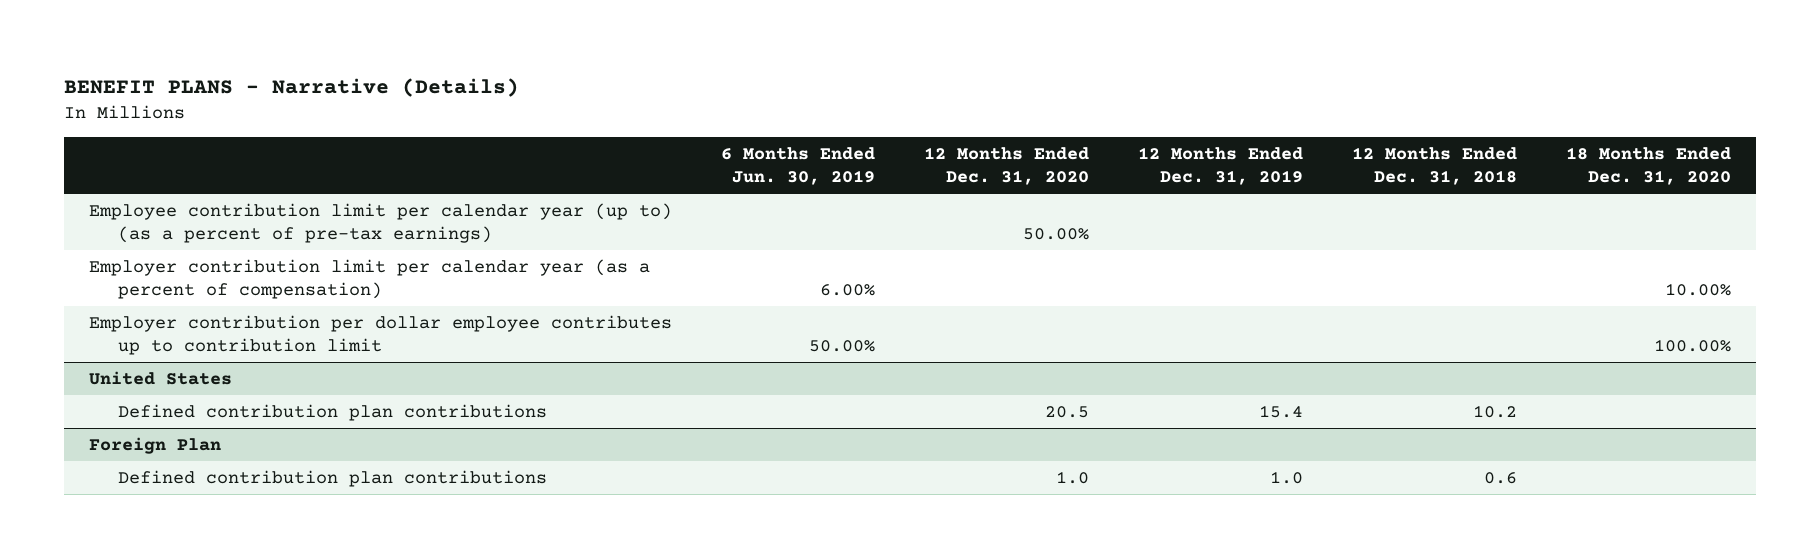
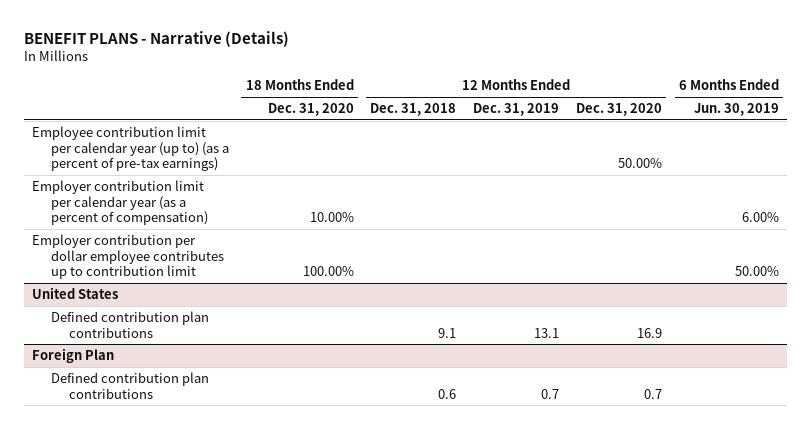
[1045,406,1090,419] 20.5 -> [637,327,663,338] 16.9
[1259,405,1304,419] 15.4 -> [534,327,560,338] 13.1
[1473,405,1518,419] 10.2 -> [438,327,457,338] 9.1
[1056,471,1090,485] 1.0 -> [644,388,663,399] 0.7
[1270,471,1304,485] 1.0 -> [541,388,560,399] 0.7

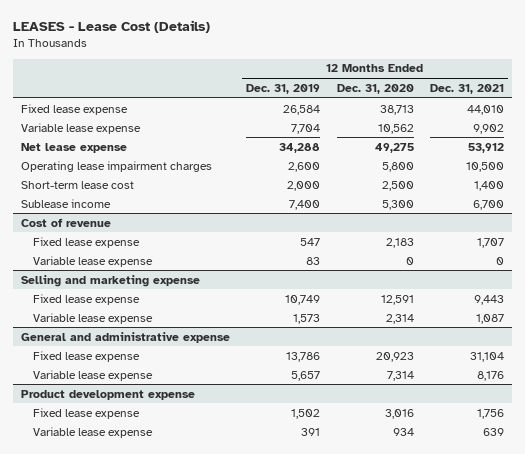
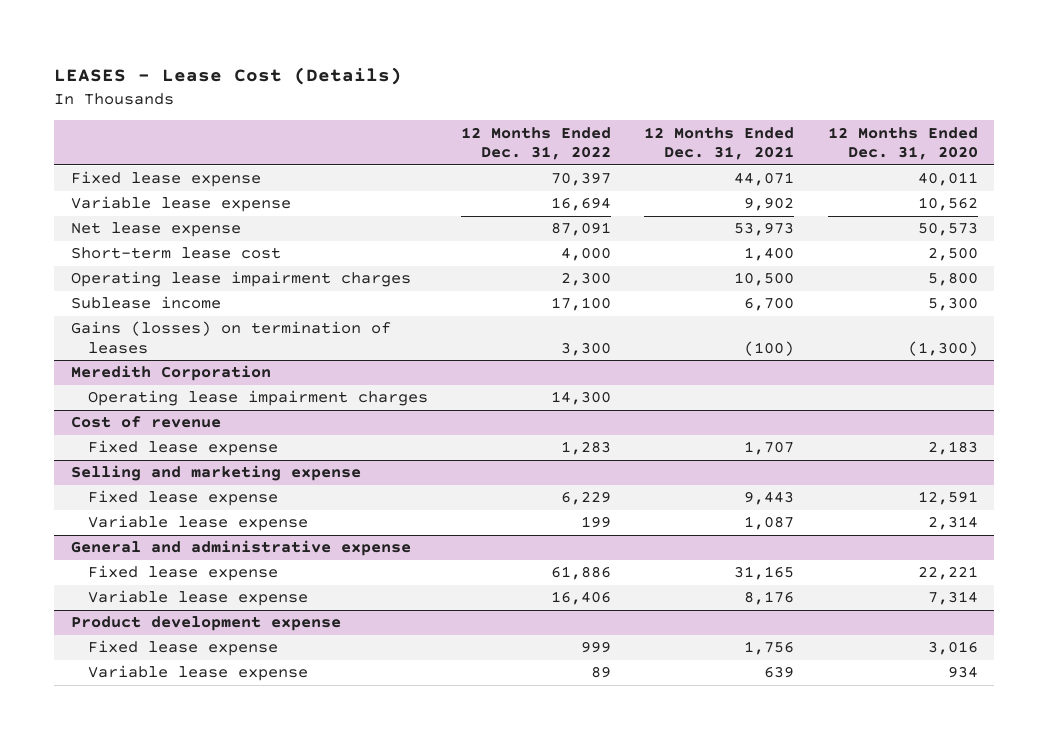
[246,83,321,94] Dec. 31, 2019 -> none
none -> [461,126,612,161] 12 Months Ended Dec. 31, 2022
[379,104,414,115] 38,713 -> [917,172,978,187] 40,011
[467,104,505,115] 44,010 -> [734,172,795,187] 44,071
[374,142,414,153] 49,275 -> [917,222,978,237] 50,573
[468,142,505,153] 53,912 -> [734,222,795,237] 53,973
[20,160,212,172] Operating lease impairment charges -> [70,271,411,288] Operating lease impairment charges
none -> [70,321,391,354] Gains (losses) on termination of leases
none -> [70,365,271,382] Meredith Corporation
none -> [88,390,429,407] Operating lease impairment charges
[32,255,153,267] Variable lease expense -> none
[375,351,414,362] 20,923 -> [917,566,978,581] 22,221
[470,351,505,362] 31,104 -> [734,566,795,581] 31,165

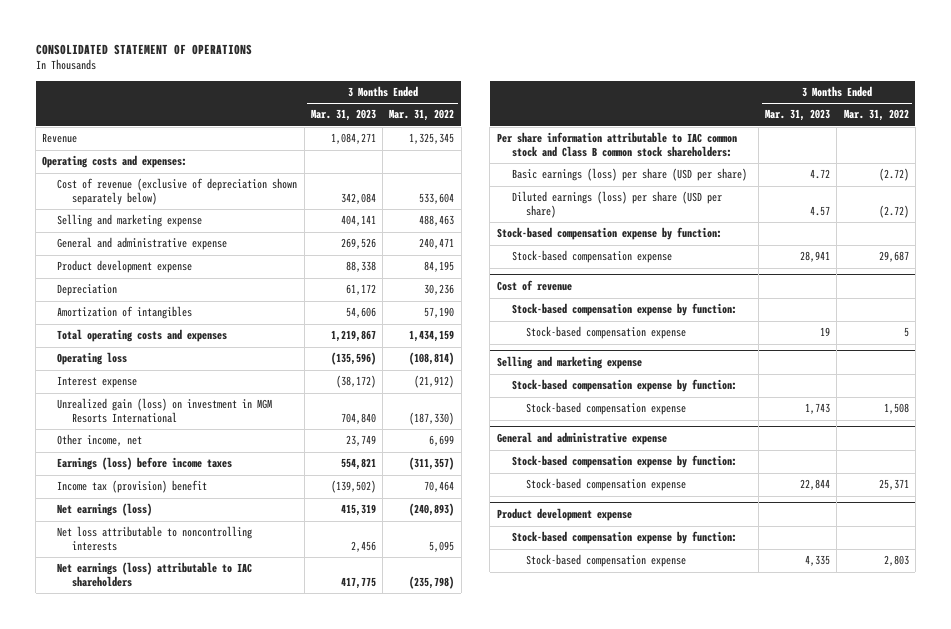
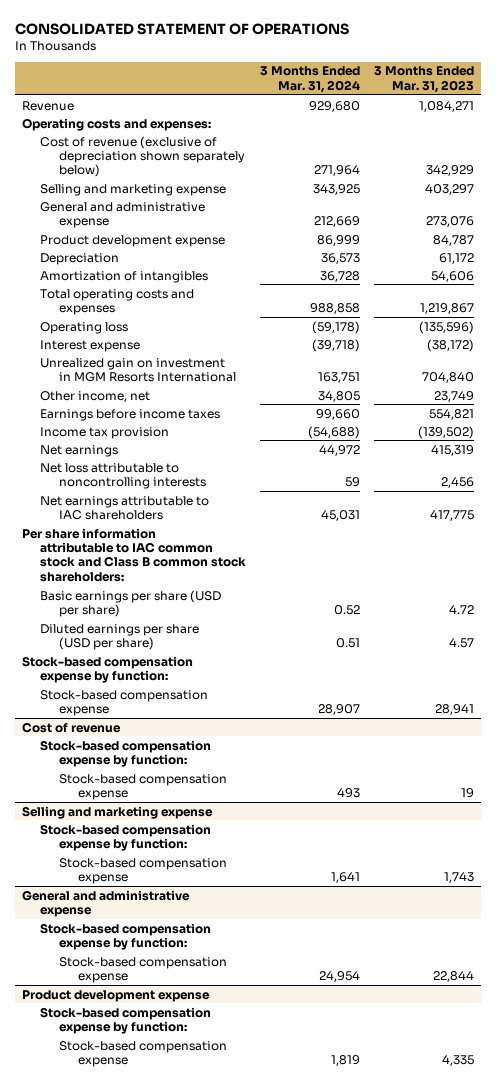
[389,109,455,122] Mar. 31, 2022 -> none
none -> [260,66,361,93] 3 Months Ended Mar. 31, 2024
[340,193,376,205] 342,084 -> [426,165,475,177] 342,929
[340,215,376,227] 404,141 -> [425,183,475,195] 403,297
[340,238,376,250] 269,526 -> [426,215,475,227] 273,076
[345,261,376,273] 88,338 -> [433,234,475,246] 84,787
[57,398,273,424] Unrealized gain (loss) on investment in MGM Resorts International -> [40,357,237,382] Unrealized gain on investment in MGM Resorts International
[57,457,233,471] Earnings (loss) before income taxes -> [40,408,221,421] Earnings before income taxes
[57,480,208,494] Income tax (provision) benefit -> [40,426,170,439] Income tax provision
[57,503,153,517] Net earnings (loss) -> [40,444,119,457] Net earnings
[57,562,253,588] Net earnings (loss) attributable to IAC shareholders -> [40,495,210,520] Net earnings attributable to IAC shareholders
[511,168,747,182] Basic earnings (loss) per share (USD per share) -> [40,589,222,617] Basic earnings per share (USD per share)
[511,191,722,219] Diluted earnings (loss) per share (USD per share) -> [40,623,200,650] Diluted earnings per share (USD per share)

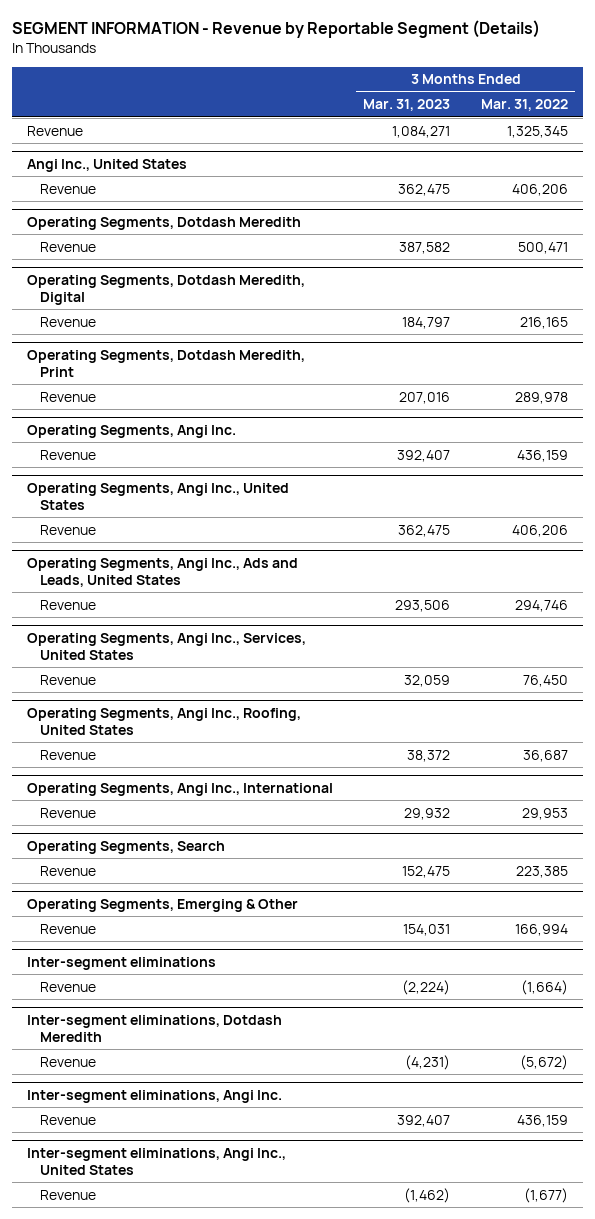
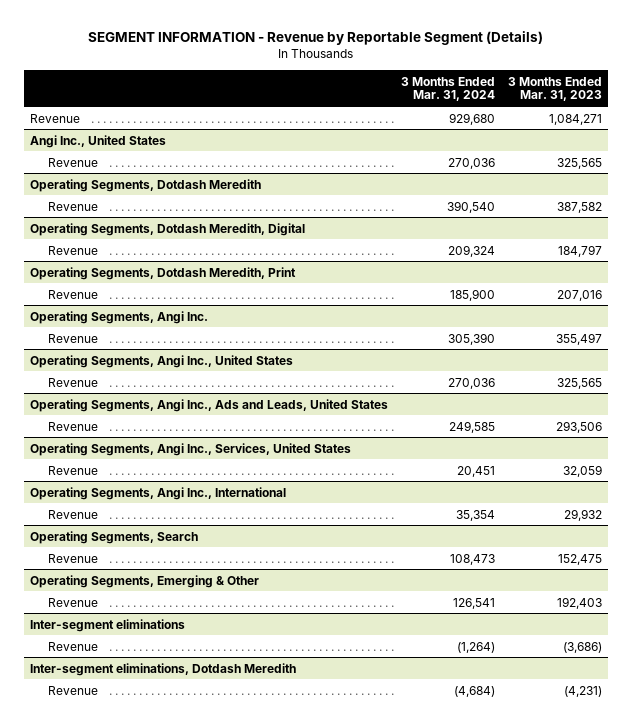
[480,99,568,112] Mar. 31, 2022 -> none
none -> [400,76,495,102] 3 Months Ended Mar. 31, 2024
[398,183,451,196] 362,475 -> [556,157,602,169] 325,565
[397,449,451,462] 392,407 -> [555,332,602,345] 355,497
[398,524,451,537] 362,475 -> [556,377,602,389] 325,565
[27,707,302,735] Operating Segments, Angi Inc., Roofing, United States -> none
[40,749,97,760] Revenue -> none
[403,923,451,936] 154,031 -> [556,596,602,609] 192,403
[402,979,451,995] (2,224) -> [562,641,602,653] (3,686)
[27,1089,283,1103] Inter-segment eliminations, Angi Inc. -> none
[40,1114,97,1125] Revenue -> none
[27,1147,287,1175] Inter-segment eliminations, Angi Inc., United States -> none
[40,1189,97,1200] Revenue -> none

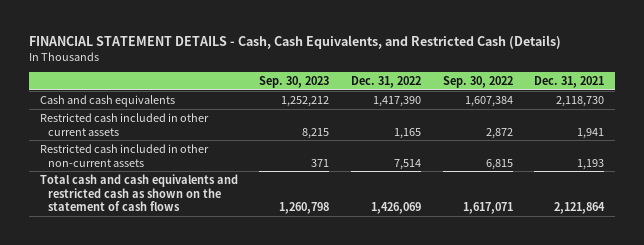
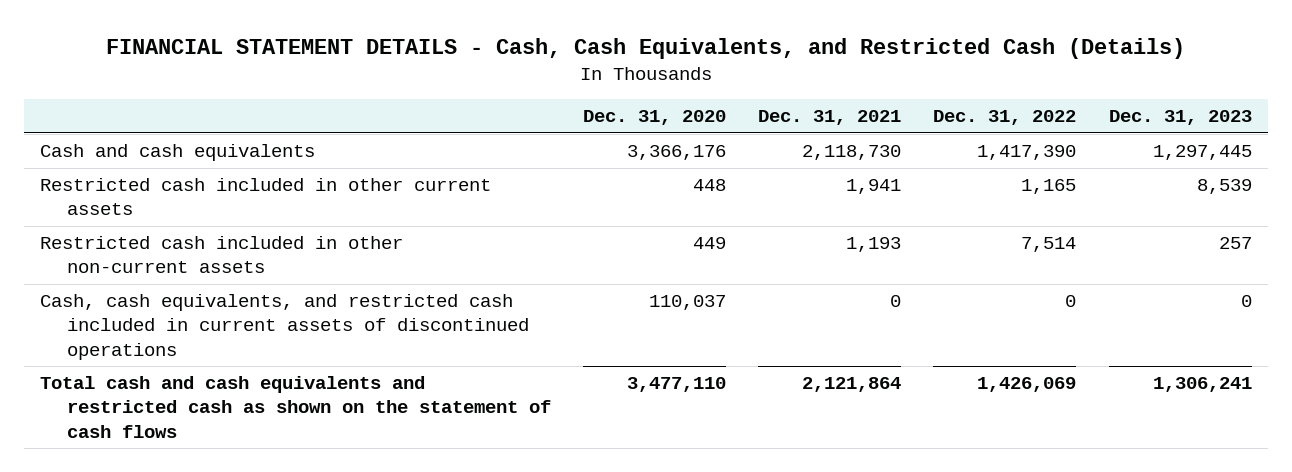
[259,75,330,88] Sep. 30, 2023 -> none
[442,75,513,88] Sep. 30, 2022 -> none
none -> [583,110,727,126] Dec. 31, 2020
none -> [1108,110,1252,126] Dec. 31, 2023
none -> [40,294,529,360] Cash, cash equivalents, and restricted cash included in current assets of discontinued operations

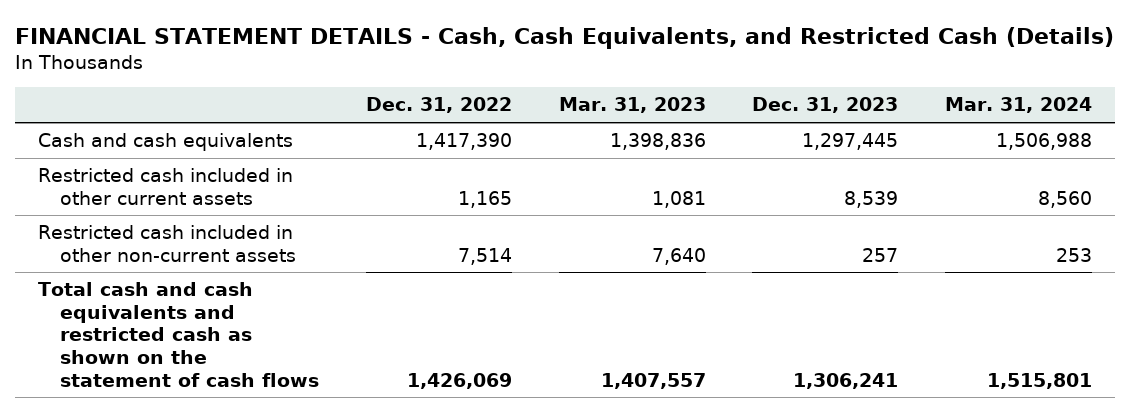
[583,110,727,126] Dec. 31, 2020 -> none
[758,110,902,126] Dec. 31, 2021 -> none
none -> [558,97,706,114] Mar. 31, 2023
none -> [944,97,1092,114] Mar. 31, 2024
[40,294,529,360] Cash, cash equivalents, and restricted cash included in current assets of discontinued operations -> none

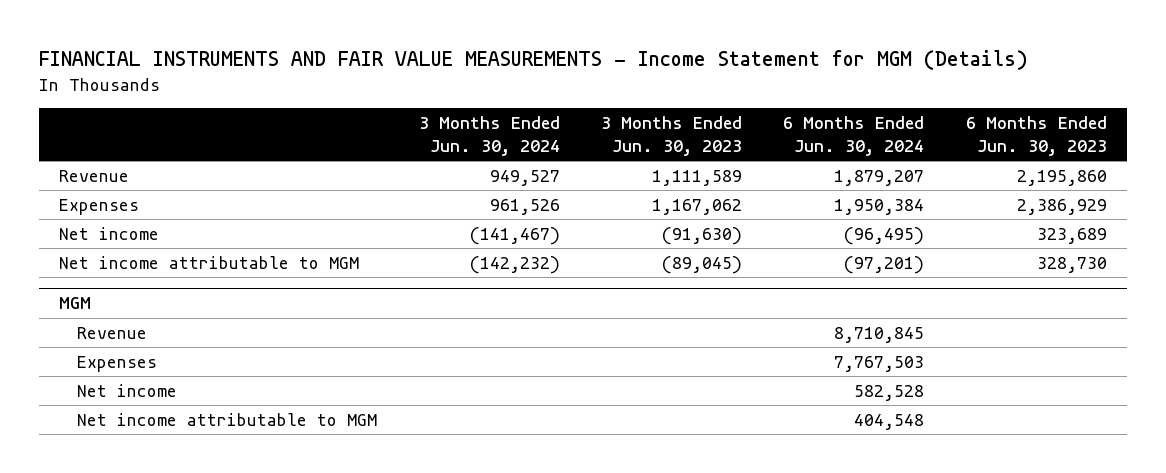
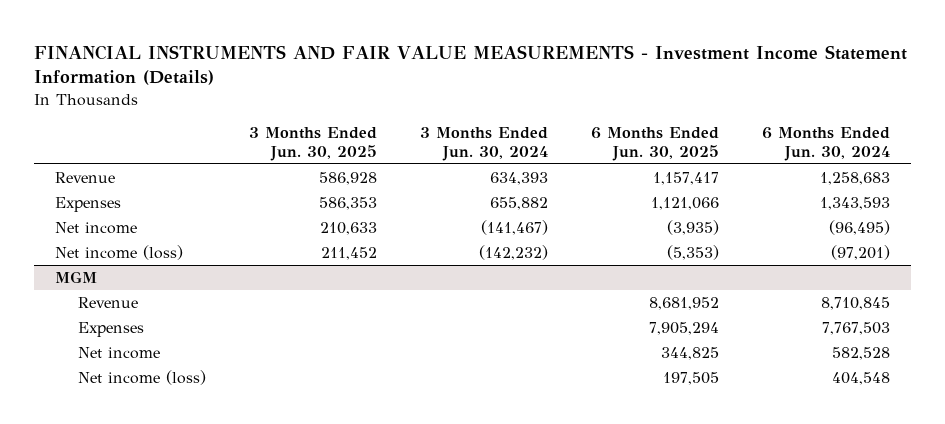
[38,50,1028,71] FINANCIAL INSTRUMENTS AND FAIR VALUE MEASUREMENTS - Income Statement for MGM (Details) -> [33,44,907,86] FINANCIAL INSTRUMENTS AND FAIR VALUE MEASUREMENTS - Investment Income Statement Information (Details)
[600,116,742,156] 3 Months Ended Jun. 30, 2023 -> none
[965,116,1107,156] 6 Months Ended Jun. 30, 2023 -> none
none -> [248,127,377,161] 3 Months Ended Jun. 30, 2025
none -> [590,127,719,161] 6 Months Ended Jun. 30, 2025
[489,169,560,186] 949,527 -> [489,171,548,185] 634,393
[834,169,925,186] 1,879,207 -> [819,171,890,185] 1,258,683
[489,198,560,215] 961,526 -> [489,196,548,210] 655,882
[834,198,925,215] 1,950,384 -> [819,196,890,210] 1,343,593
[59,255,360,269] Net income attributable to MGM -> [55,244,184,260] Net income (loss)
[77,412,378,426] Net income attributable to MGM -> [77,369,206,385] Net income (loss)

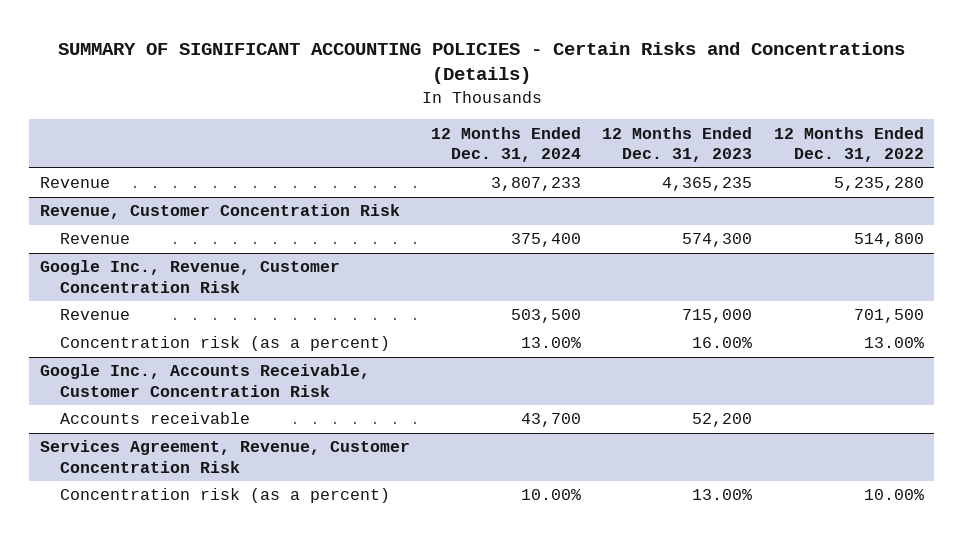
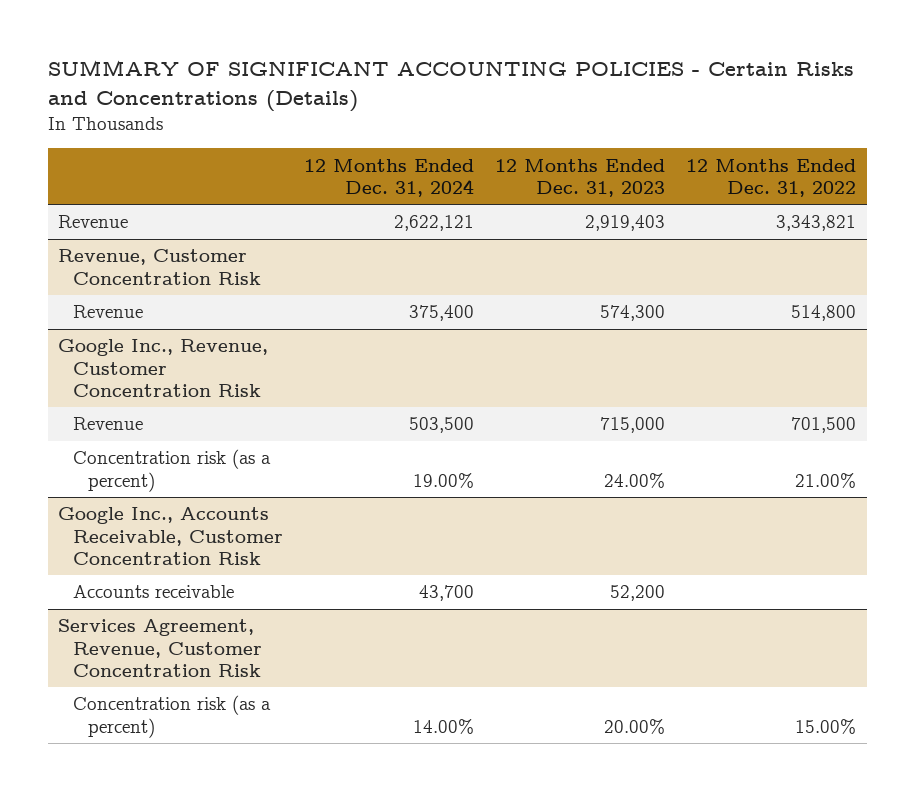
[490,177,581,192] 3,807,233 -> [393,215,474,232] 2,622,121
[662,177,753,192] 4,365,235 -> [585,215,666,232] 2,919,403
[833,177,924,192] 5,235,280 -> [776,215,857,232] 3,343,821
[520,337,581,349] 13.00% -> [412,472,474,488] 19.00%
[692,337,753,349] 16.00% -> [604,472,666,488] 24.00%
[863,337,924,349] 13.00% -> [795,472,857,488] 21.00%
[520,489,581,501] 10.00% -> [412,718,474,734] 14.00%
[692,489,753,501] 13.00% -> [604,718,666,734] 20.00%
[863,489,924,501] 10.00% -> [795,718,857,734] 15.00%

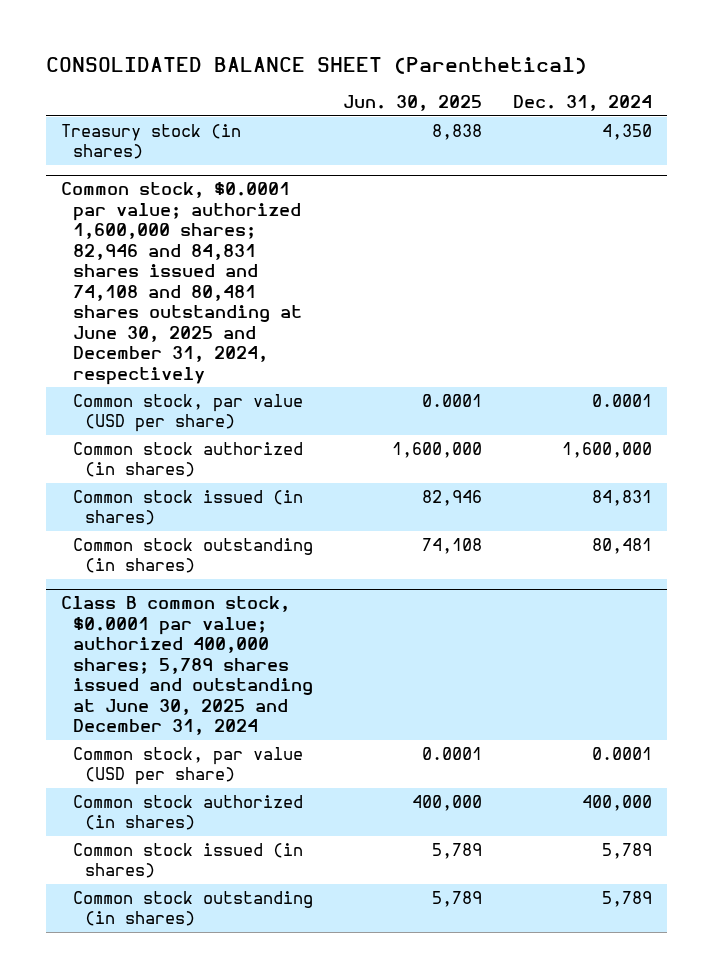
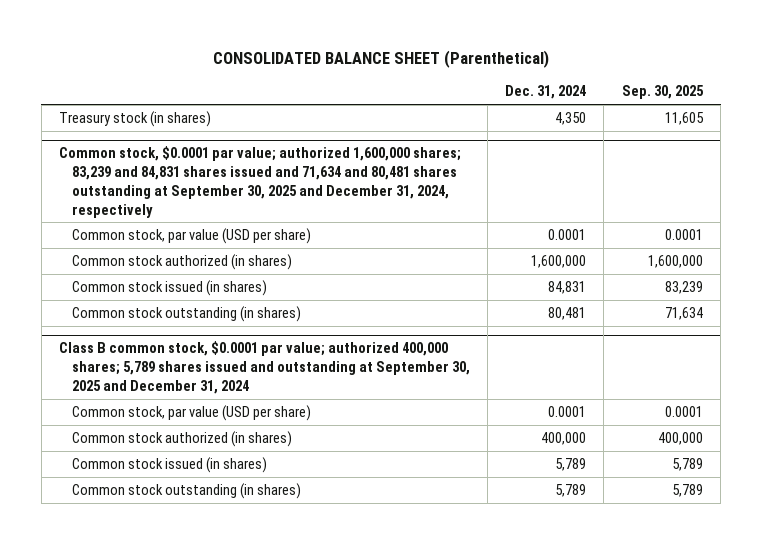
[343,95,483,112] Jun. 30, 2025 -> none
none -> [621,85,704,100] Sep. 30, 2025
[61,182,303,385] Common stock, $0.0001 par value; authorized 1,600,000 shares; 82,946 and 84,831 shares issued and 74,108 and 80,481 shares outstanding at June 30, 2025 and December 31, 2024, respectively -> [59,146,462,218] Common stock, $0.0001 par value; authorized 1,600,000 shares; 83,239 and 84,831 shares issued and 71,634 and 80,481 shares outstanding at September 30, 2025 and December 31, 2024, respectively
[61,596,314,736] Class B common stock, $0.0001 par value; authorized 400,000 shares; 5,789 shares issued and outstanding at June 30, 2025 and December 31, 2024 -> [59,341,470,394] Class B common stock, $0.0001 par value; authorized 400,000 shares; 5,789 shares issued and outstanding at September 30, 2025 and December 31, 2024

